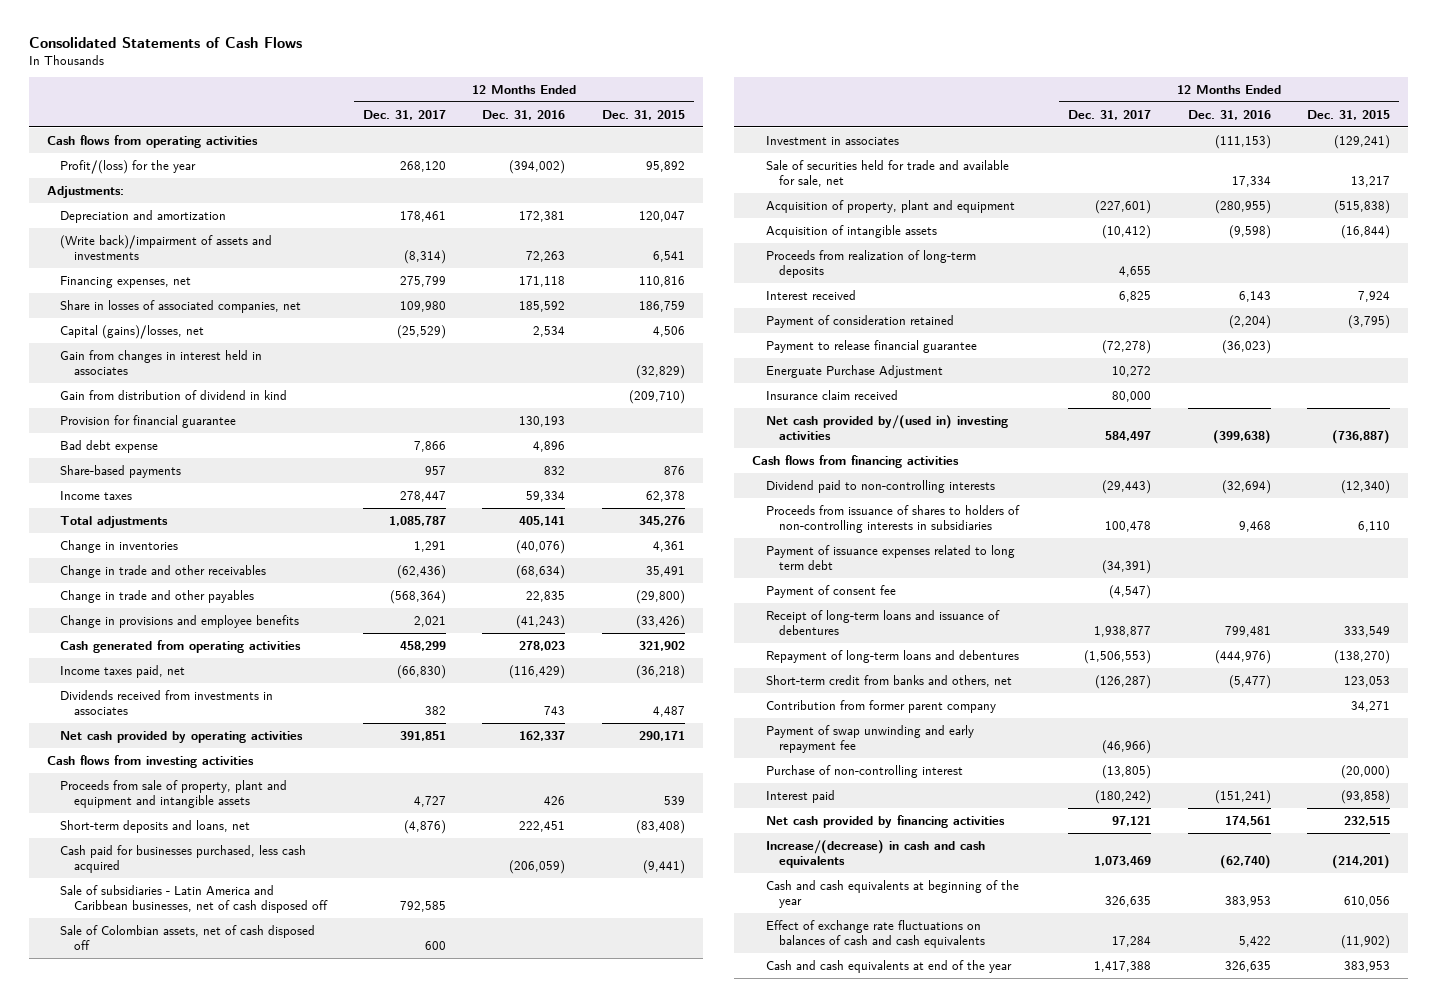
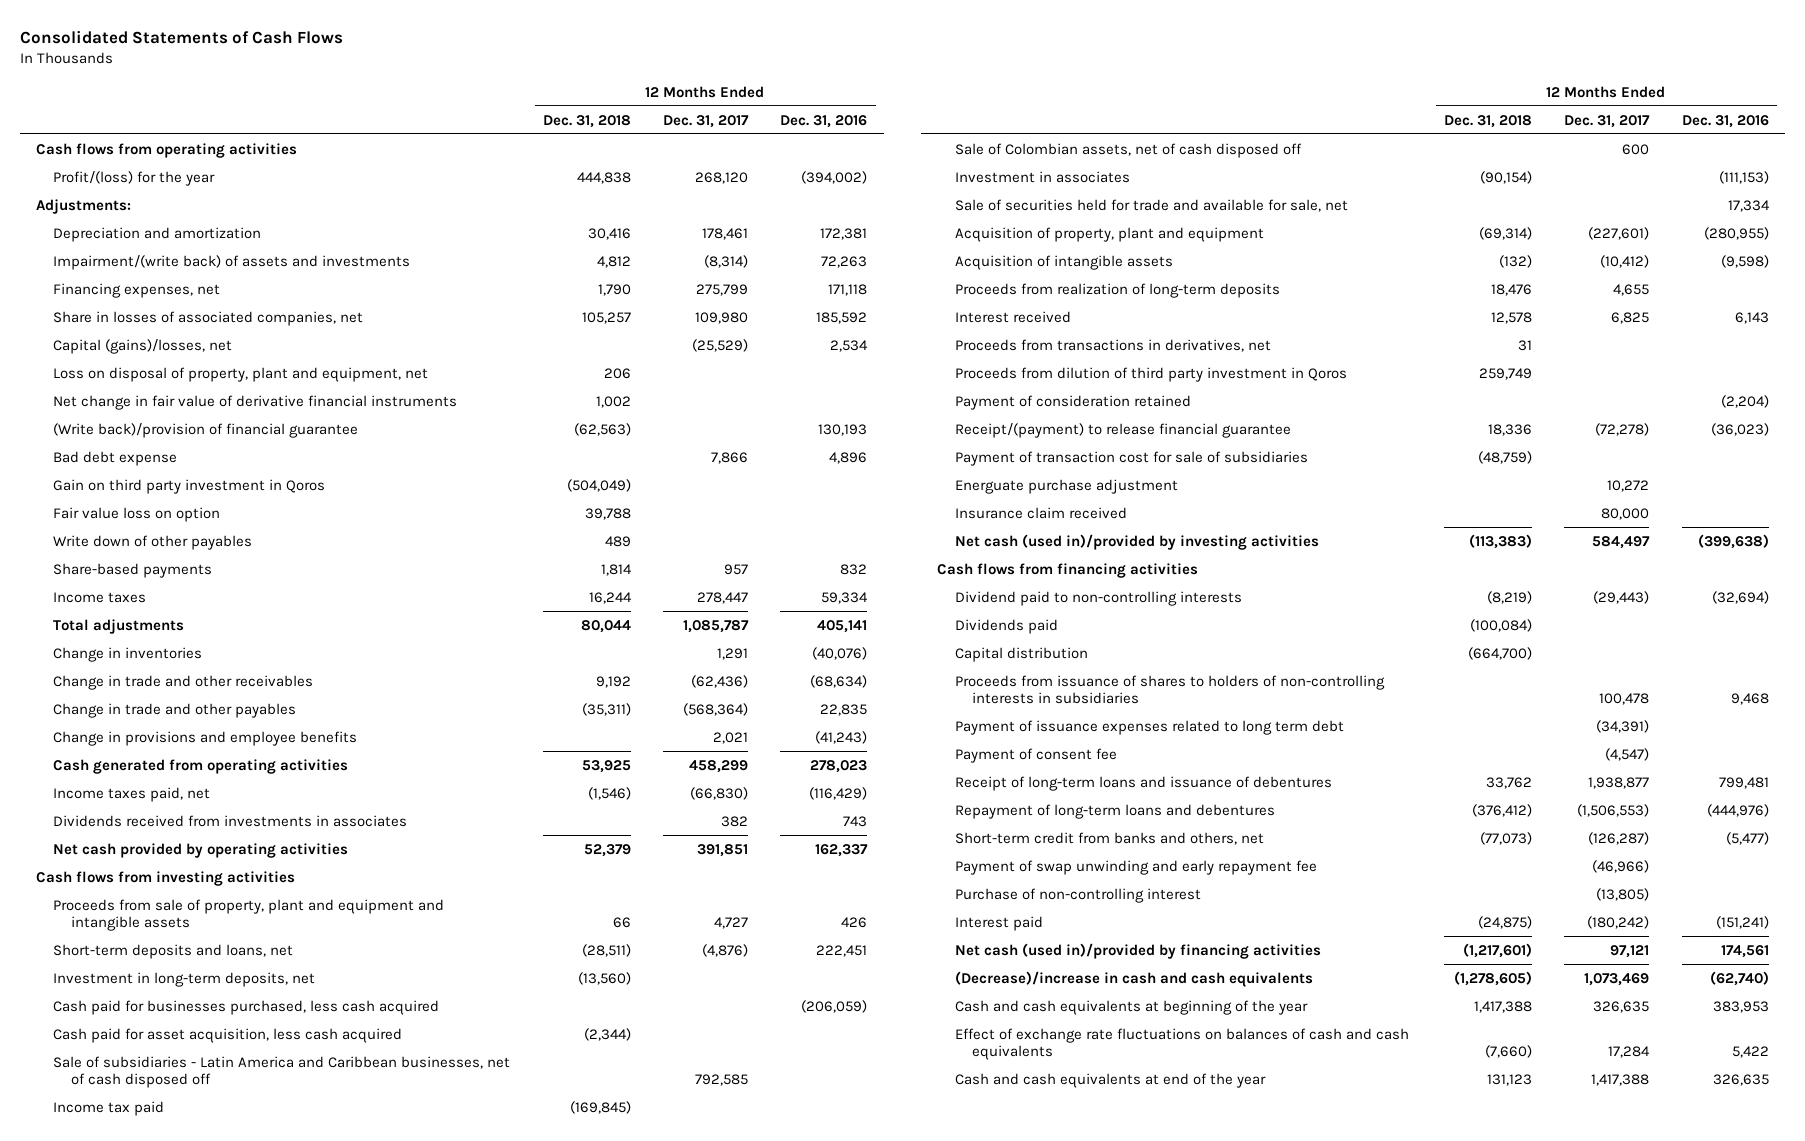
[601,109,685,120] Dec. 31, 2015 -> none
none -> [542,114,631,128] Dec. 31, 2018
[60,234,273,260] (Write back)/impairment of assets and investments -> [53,254,411,270] Impairment/(write back) of assets and investments
[60,349,263,375] Gain from changes in interest held in associates -> none
[60,389,288,400] Gain from distribution of dividend in kind -> none
none -> [53,366,429,382] Loss on disposal of property, plant and equipment, net
none -> [53,394,458,410] Net change in fair value of derivative financial instruments
[60,414,237,428] Provision for financial guarantee -> [53,422,359,438] (Write back)/provision of financial guarantee
none -> [53,478,326,494] Gain on third party investment in Qoros
none -> [53,506,221,522] Fair value loss on option
none -> [53,534,253,550] Write down of other payables
none -> [53,971,316,987] Investment in long-term deposits, net
none -> [53,1027,403,1043] Cash paid for asset acquisition, less cash acquired
none -> [53,1100,165,1116] Income tax paid
none -> [954,338,1271,352] Proceeds from transactions in derivatives, net
none -> [954,366,1347,382] Proceeds from dilution of third party investment in Qoros
[765,339,977,353] Payment to release financial guarantee -> [954,422,1291,438] Receipt/(payment) to release financial guarantee
none -> [954,450,1308,466] Payment of transaction cost for sale of subsidiaries
[765,364,943,378] Energuate Purchase Adjustment -> [954,478,1178,494] Energuate purchase adjustment
[765,414,1008,440] Net cash provided by/(used in) investing activities -> [954,533,1319,550] Net cash (used in)/provided by investing activities
none -> [954,618,1058,634] Dividends paid
none -> [954,646,1088,662] Capital distribution
[765,699,996,713] Contribution from former parent company -> none
[765,814,1005,828] Net cash provided by financing activities -> [954,942,1321,959] Net cash (used in)/provided by financing activities
[765,839,985,868] Increase/(decrease) in cash and cash equivalents -> [954,970,1313,987] (Decrease)/increase in cash and cash equivalents

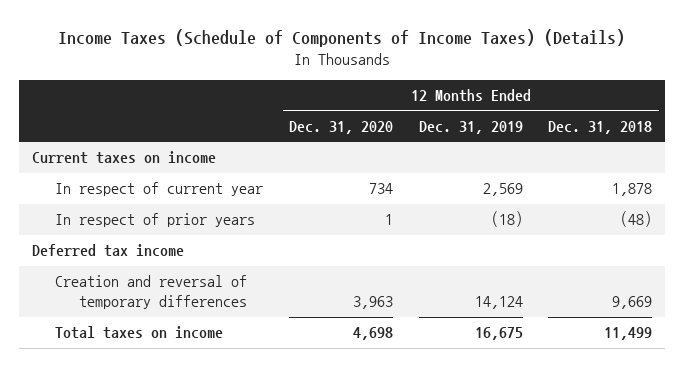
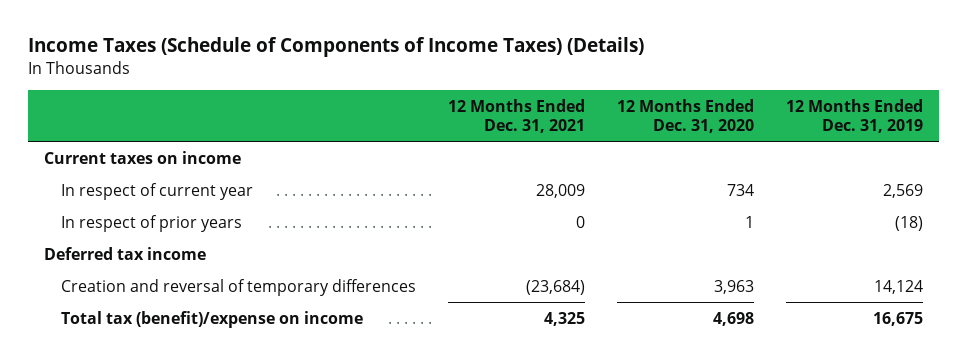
[548,120,653,134] Dec. 31, 2018 -> none
none -> [447,98,585,134] 12 Months Ended Dec. 31, 2021
[55,326,224,340] Total taxes on income -> [60,310,363,328] Total tax (benefit)/expense on income

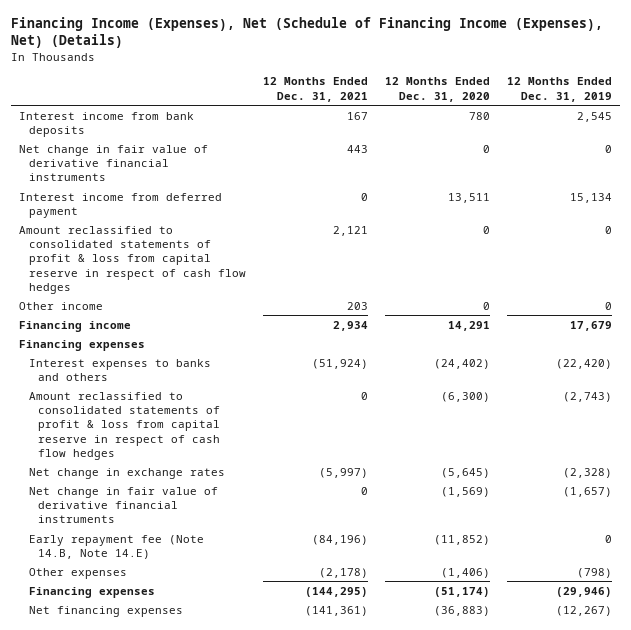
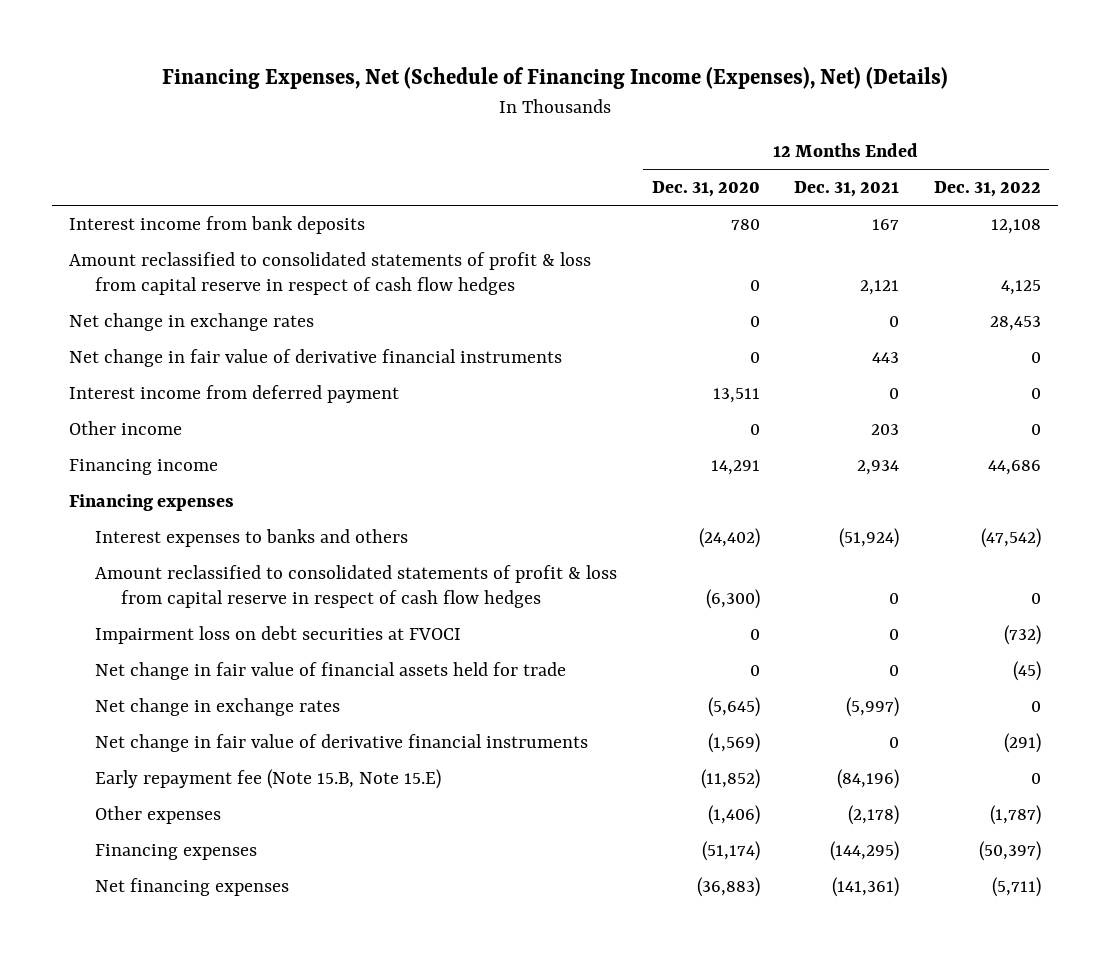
[10,17,603,49] Financing Income (Expenses), Net (Schedule of Financing Income (Expenses), Net) (Details) -> [161,67,948,90] Financing Expenses, Net (Schedule of Financing Income (Expenses), Net) (Details)
[506,77,612,102] 12 Months Ended Dec. 31, 2019 -> none
none -> [933,181,1041,198] Dec. 31, 2022
[19,225,246,294] Amount reclassified to consolidated statements of profit & loss from capital reserve in respect of cash flow hedges -> [69,251,592,296] Amount reclassified to consolidated statements of profit & loss from capital reserve in respect of cash flow hedges
none -> [69,312,315,331] Net change in exchange rates
none -> [95,625,462,644] Impairment loss on debt securities at FVOCI
none -> [95,661,567,680] Net change in fair value of financial assets held for trade
[28,534,204,559] Early repayment fee (Note 14.B, Note 14.E) -> [95,768,442,789] Early repayment fee (Note 15.B, Note 15.E)

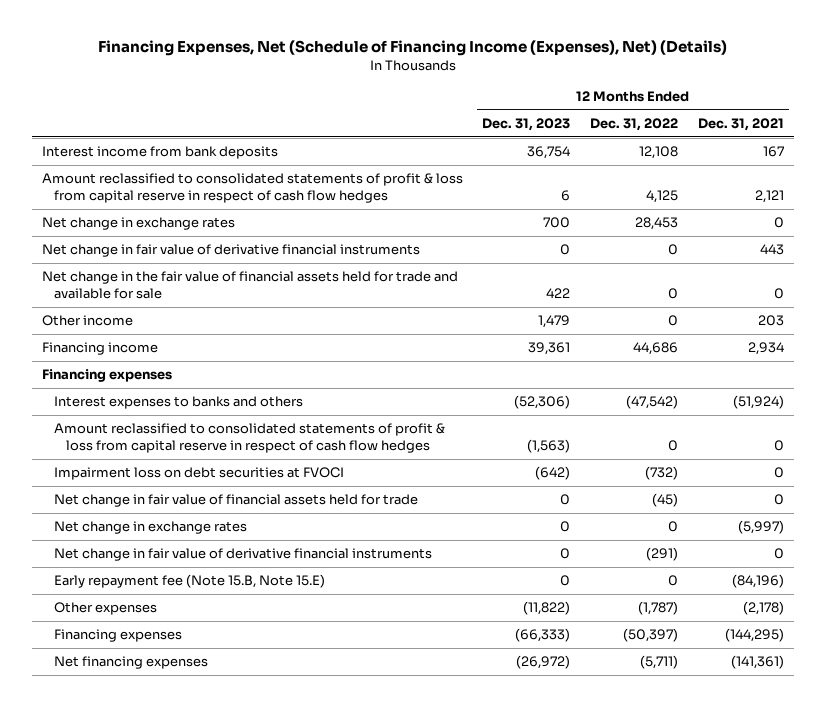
[651,181,760,198] Dec. 31, 2020 -> none
none -> [482,118,571,132] Dec. 31, 2023
[69,384,400,403] Interest income from deferred payment -> none
none -> [41,271,458,300] Net change in the fair value of financial assets held for trade and available for sale

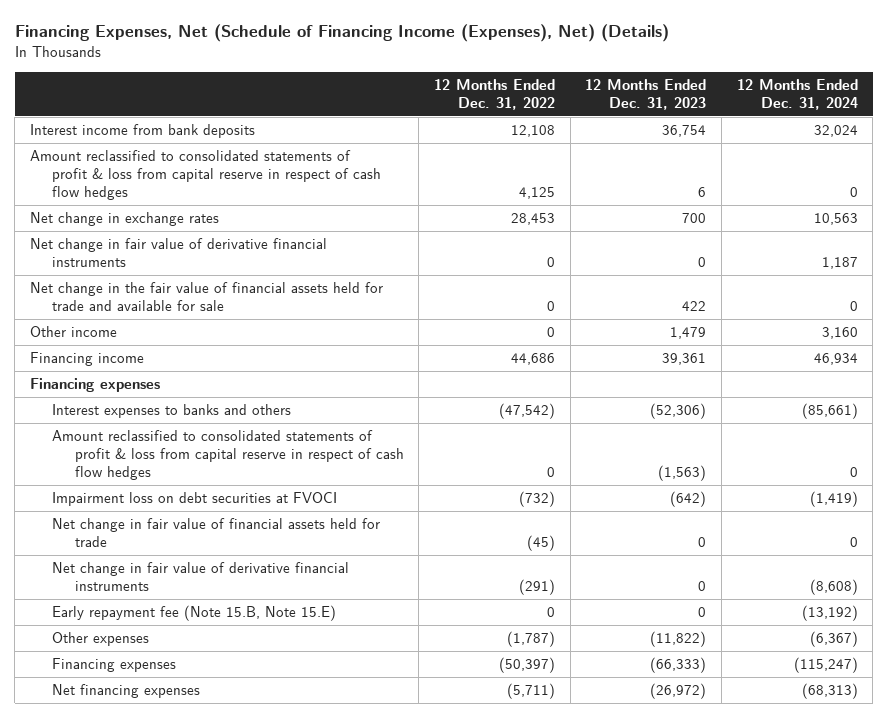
[698,118,785,132] Dec. 31, 2021 -> none
none -> [736,78,858,110] 12 Months Ended Dec. 31, 2024
[53,521,247,535] Net change in exchange rates -> none

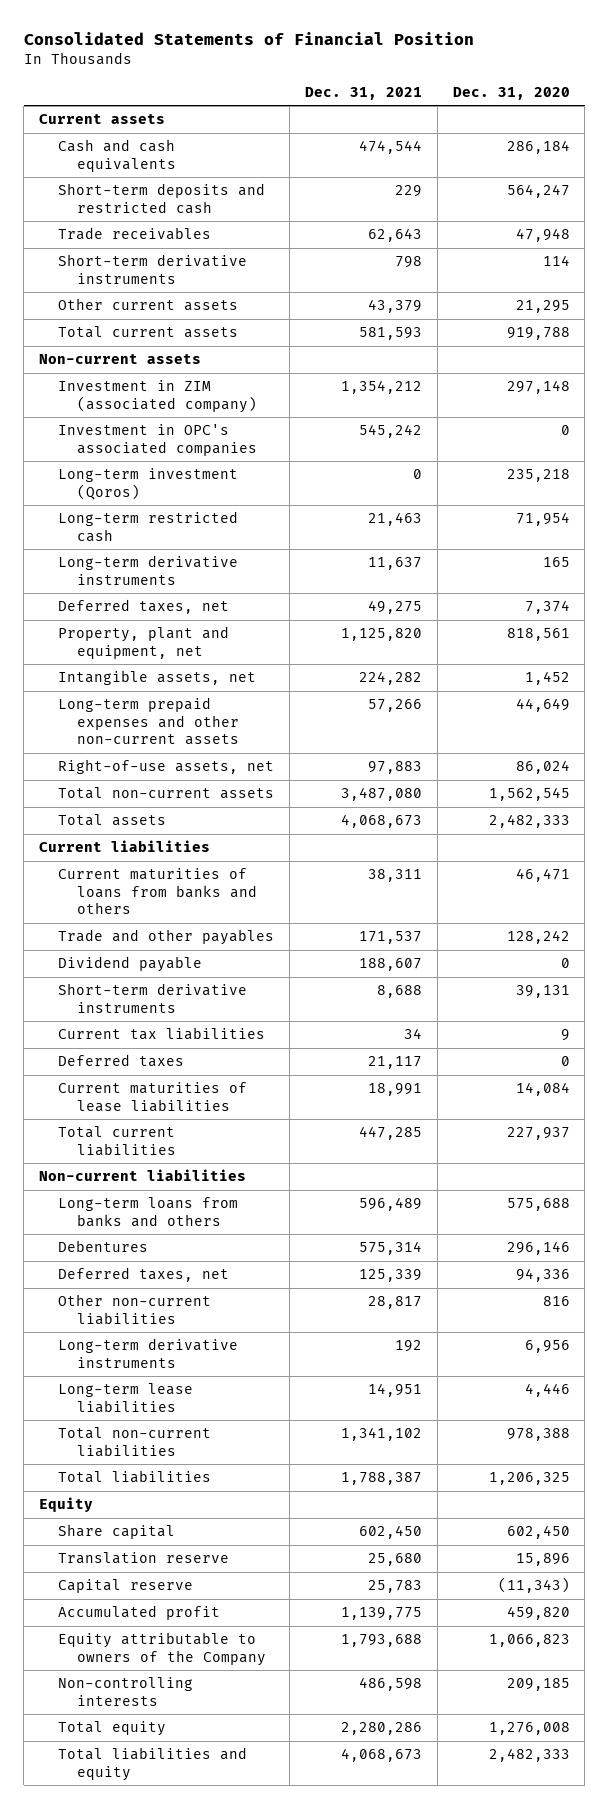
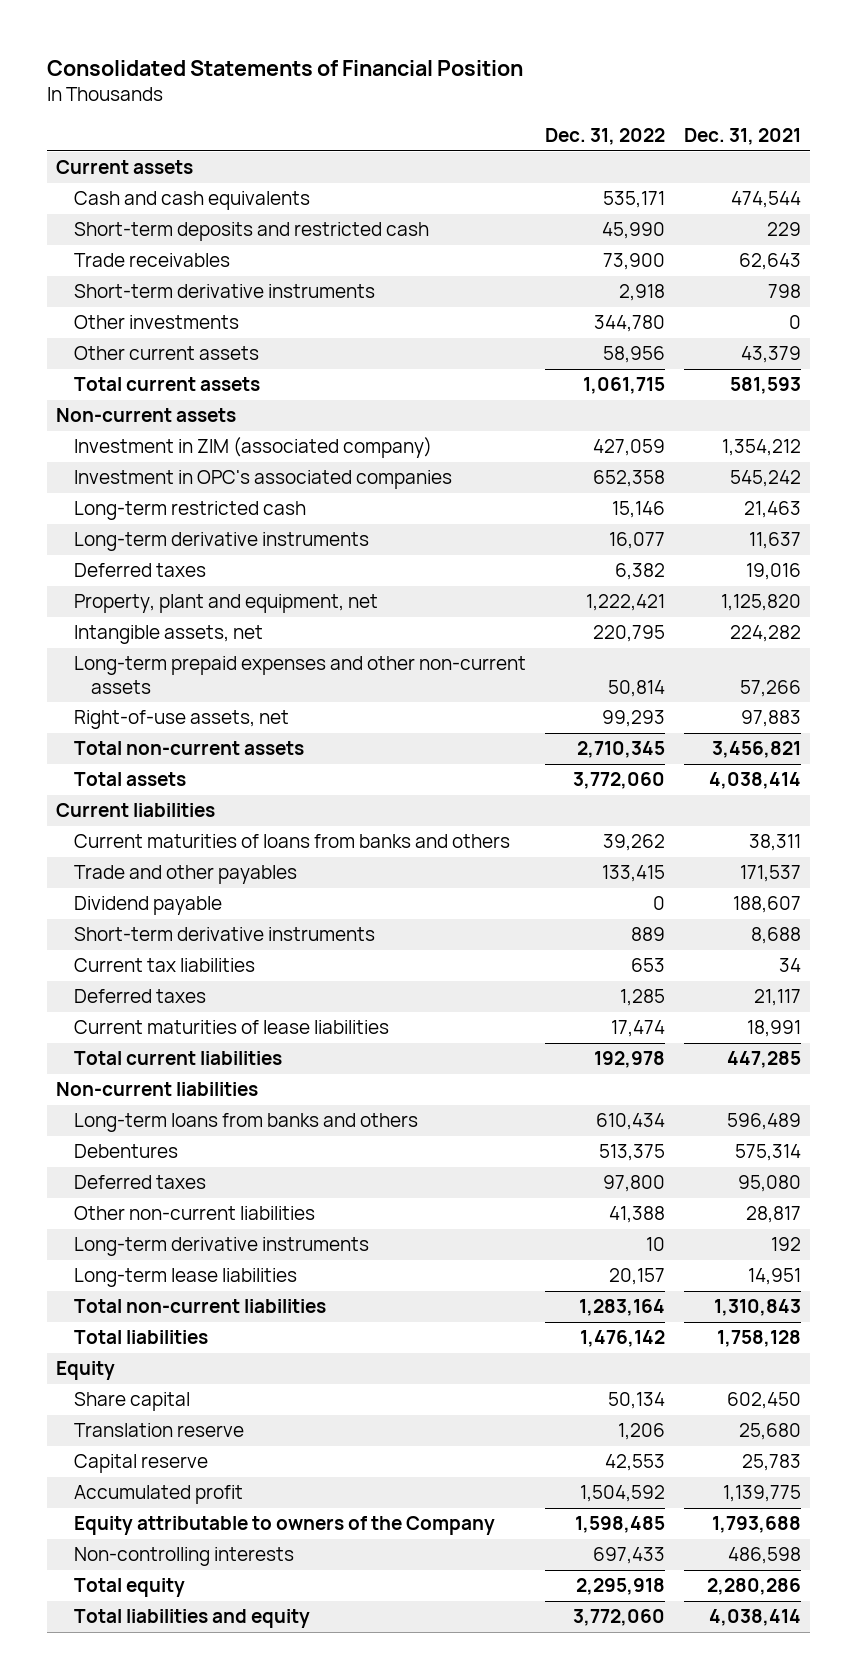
[452,86,570,100] Dec. 31, 2020 -> none
none -> [544,128,665,146] Dec. 31, 2022
none -> [73,315,239,330] Other investments
[58,468,239,500] Long-term investment (Qoros) -> none
[58,599,230,615] Deferred taxes, net -> [73,563,206,578] Deferred taxes
[367,600,422,615] 49,275 -> [745,563,801,581] 19,016
[340,787,422,802] 3,487,080 -> [711,741,801,759] 3,456,821
[340,814,422,829] 4,068,673 -> [708,772,801,790] 4,038,414
[58,1267,230,1283] Deferred taxes, net -> [73,1175,206,1190] Deferred taxes
[358,1269,422,1283] 125,339 -> [737,1175,801,1193] 95,080
[340,1427,422,1442] 1,341,102 -> [713,1299,801,1317] 1,310,843
[340,1472,422,1486] 1,788,387 -> [716,1330,801,1348] 1,758,128
[340,1748,422,1763] 4,068,673 -> [708,1609,801,1627] 4,038,414

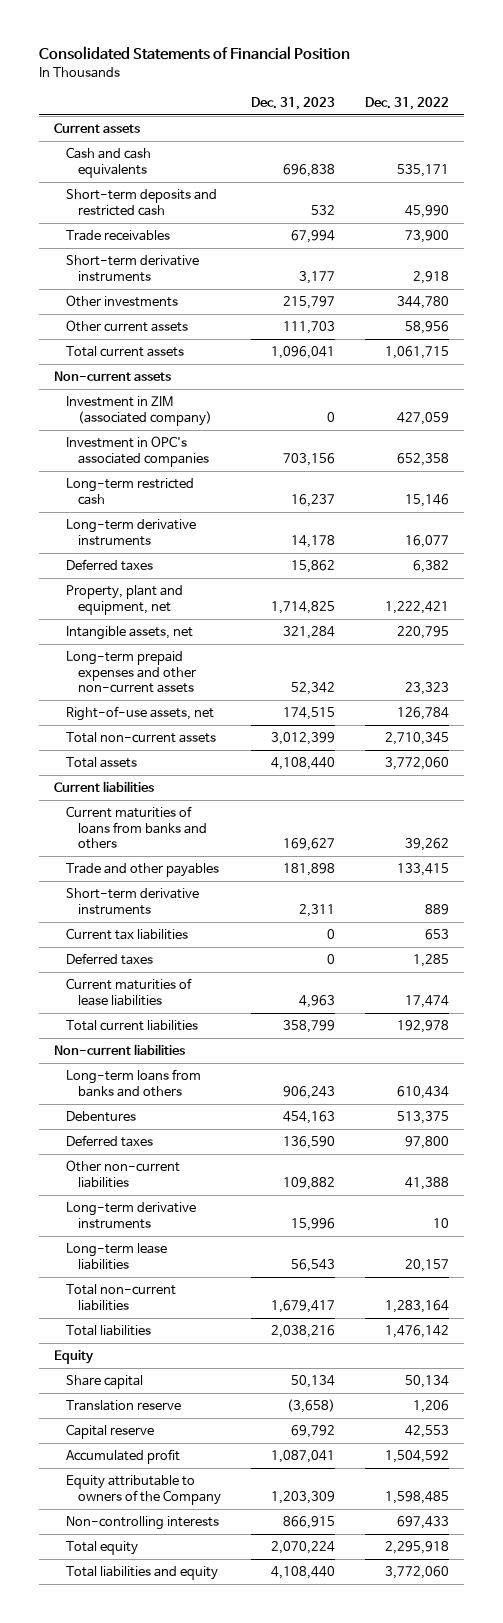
[683,128,801,146] Dec. 31, 2021 -> none
none -> [250,96,335,110] Dec. 31, 2023
[607,679,665,697] 50,814 -> [404,682,449,696] 23,323
[601,710,665,728] 99,293 -> [396,707,449,721] 126,784
[73,896,222,916] Dividend payable -> none

